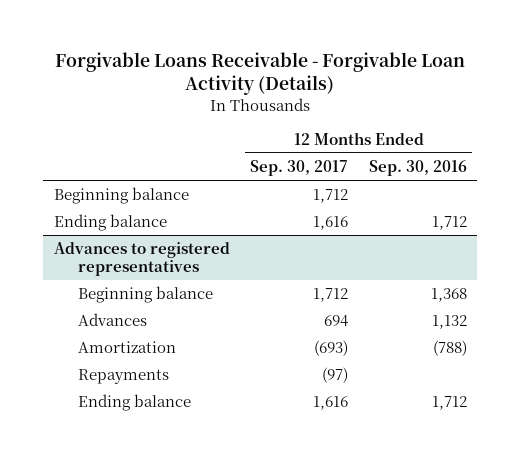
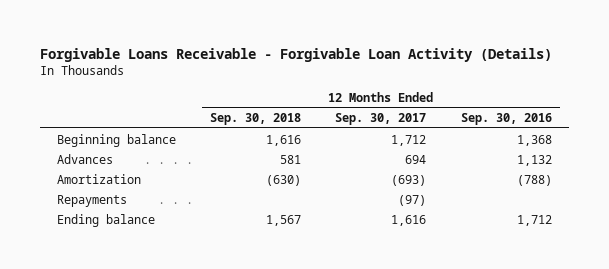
none -> [210,113,302,126] Sep. 30, 2018
[53,187,189,205] Beginning balance -> none
[53,214,167,232] Ending balance -> none
[53,242,230,276] Advances to registered representatives -> none

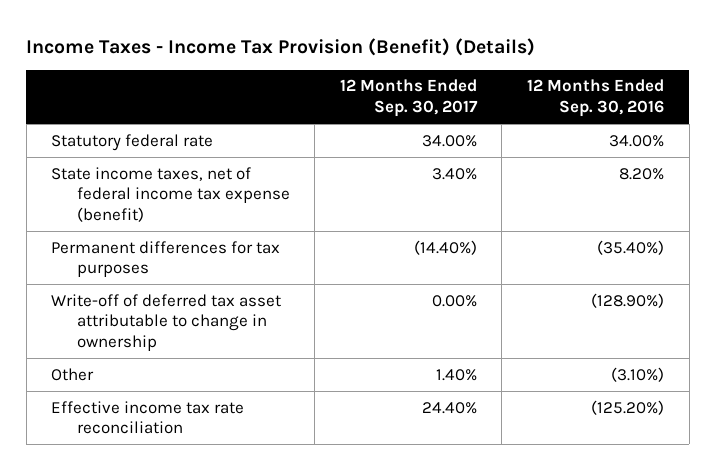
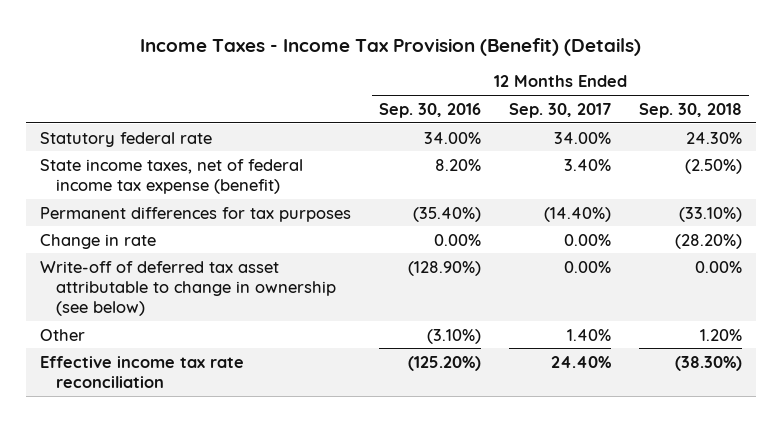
none -> [639,102,743,118] Sep. 30, 2018
none -> [40,233,157,249] Change in rate
[51,293,282,352] Write-off of deferred tax asset attributable to change in ownership -> [40,260,336,316] Write-off of deferred tax asset attributable to change in ownership (see below)

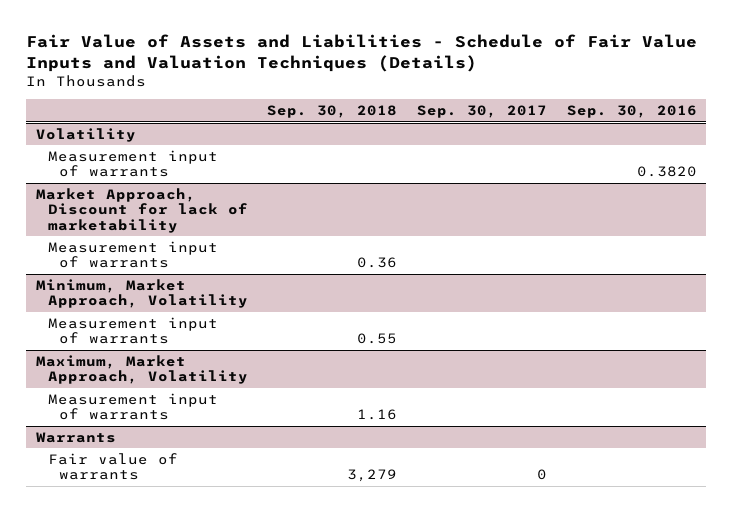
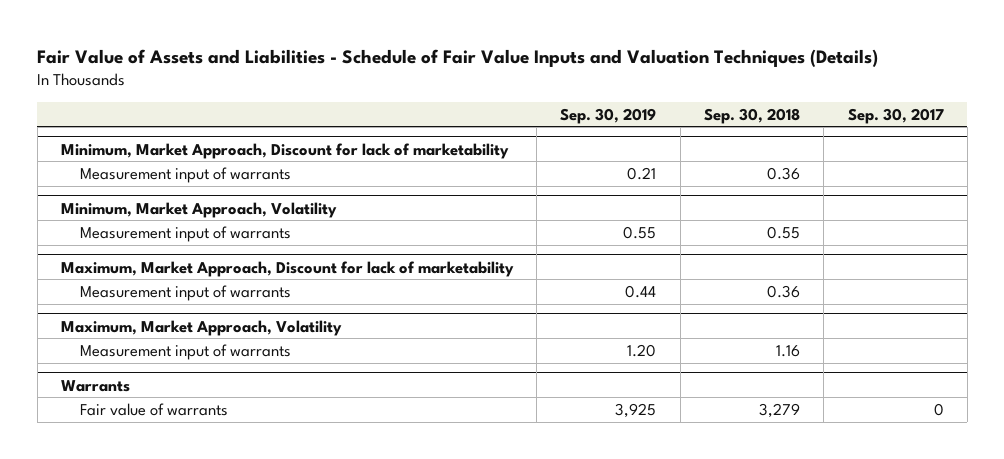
[566,105,697,119] Sep. 30, 2016 -> none
none -> [560,107,657,124] Sep. 30, 2019
[36,127,137,142] Volatility -> none
[47,149,218,178] Measurement input of warrants -> none
[36,187,248,233] Market Approach, Discount for lack of marketability -> [60,142,509,159] Minimum, Market Approach, Discount for lack of marketability
none -> [60,260,514,277] Maximum, Market Approach, Discount for lack of marketability
none -> [79,284,291,301] Measurement input of warrants

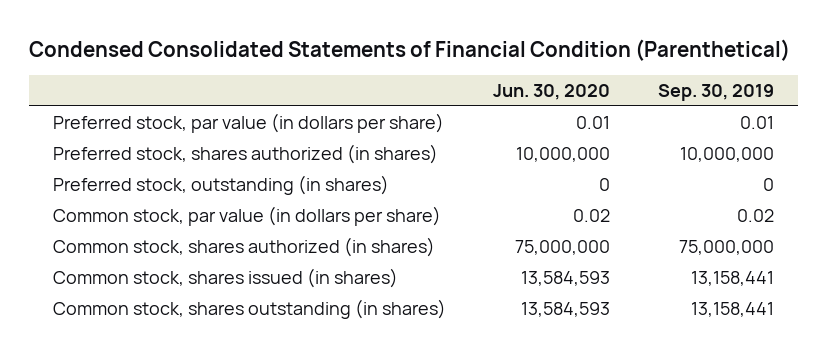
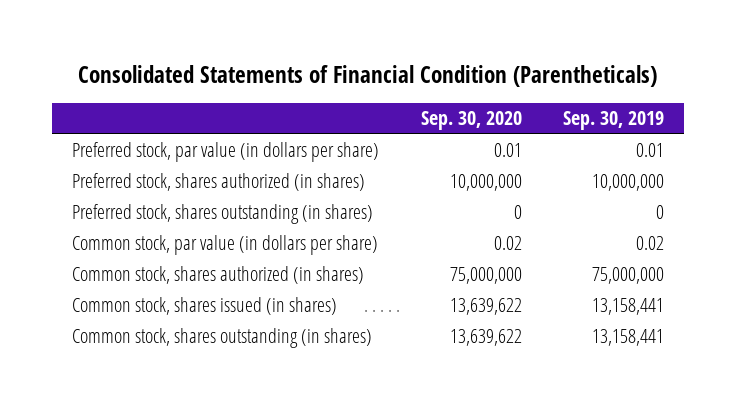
[29,38,791,61] Condensed Consolidated Statements of Financial Condition (Parenthetical) -> [78,65,658,88] Consolidated Statements of Financial Condition (Parentheticals)
[493,83,611,100] Jun. 30, 2020 -> none
none -> [420,111,522,131] Sep. 30, 2020
[52,175,389,196] Preferred stock, outstanding (in shares) -> [72,204,374,225] Preferred stock, shares outstanding (in shares)

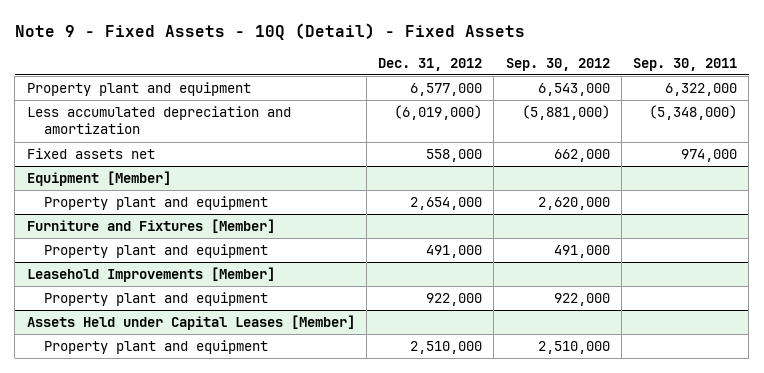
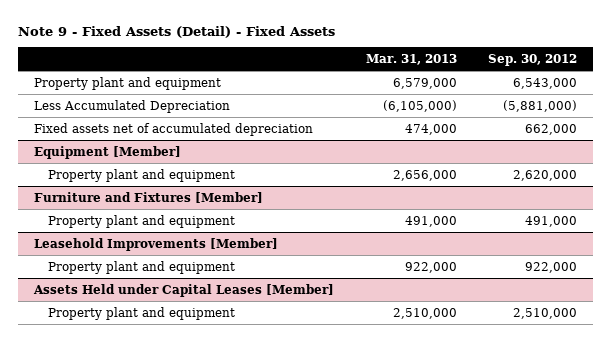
[14,22,525,40] Note 9 - Fixed Assets - 10Q (Detail) - Fixed Assets -> [18,25,336,38] Note 9 - Fixed Assets (Detail) - Fixed Assets
[378,57,483,71] Dec. 31, 2012 -> none
[633,57,738,71] Sep. 30, 2011 -> none
none -> [365,53,457,65] Mar. 31, 2013
[26,106,291,135] Less accumulated depreciation and amortization -> [33,99,230,113] Less Accumulated Depreciation
[26,148,155,160] Fixed assets net -> [33,122,313,136] Fixed assets net of accumulated depreciation

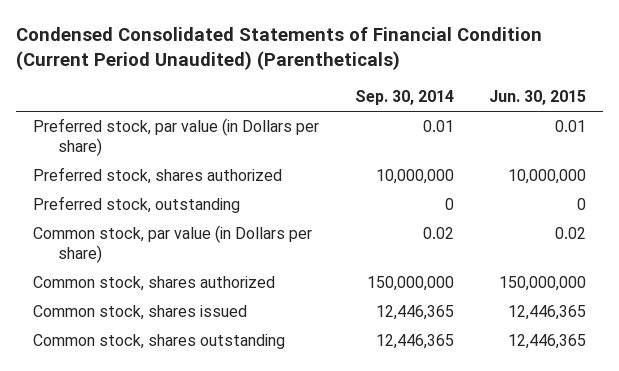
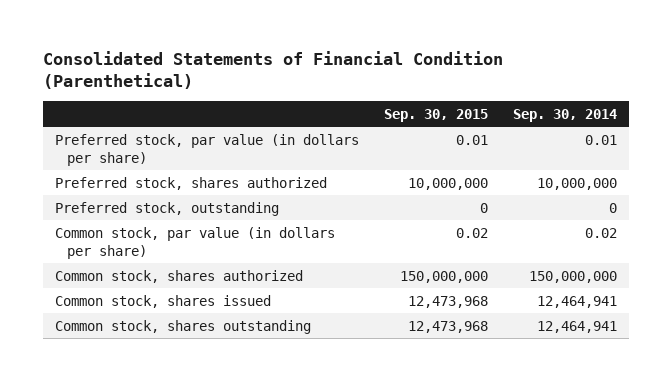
[15,26,542,70] Condensed Consolidated Statements of Financial Condition (Current Period Unaudited) (Parentheticals) -> [42,50,503,89] Consolidated Statements of Financial Condition (Parenthetical)
[488,90,586,106] Jun. 30, 2015 -> none
none -> [383,108,488,122] Sep. 30, 2015
[33,118,320,157] Preferred stock, par value (in Dollars per share) -> [55,133,360,166] Preferred stock, par value (in dollars per share)
[33,225,313,264] Common stock, par value (in Dollars per share) -> [55,226,336,259] Common stock, par value (in dollars per share)
[375,305,454,321] 12,446,365 -> [536,295,617,308] 12,464,941
[375,334,454,350] 12,446,365 -> [536,320,617,333] 12,464,941

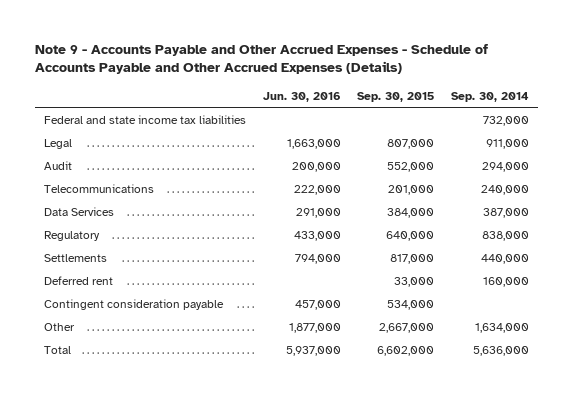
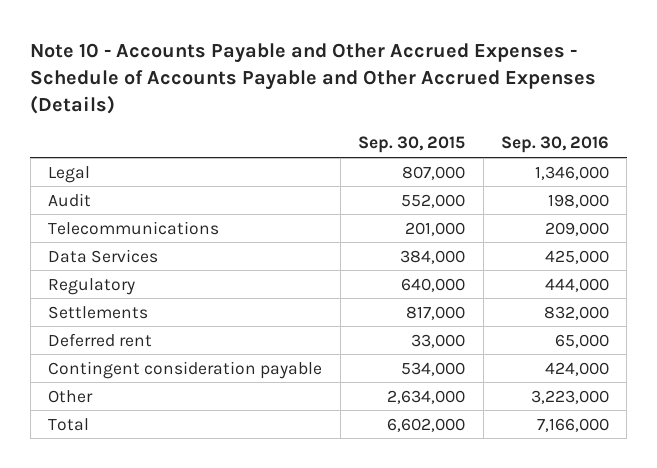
[35,43,489,75] Note 9 - Accounts Payable and Other Accrued Expenses - Schedule of Accounts Payable and Other Accrued Expenses (Details) -> [30,43,597,115] Note 10 - Accounts Payable and Other Accrued Expenses - Schedule of Accounts Payable and Other Accrued Expenses (Details)
[262,91,341,102] Jun. 30, 2016 -> none
[451,91,530,102] Sep. 30, 2014 -> none
none -> [500,136,609,154] Sep. 30, 2016
[43,114,246,124] Federal and state income tax liabilities -> none
[379,322,435,333] 2,667,000 -> [387,389,466,404] 2,634,000

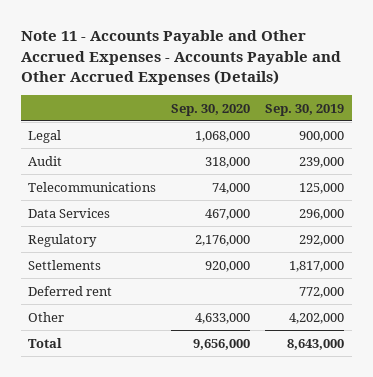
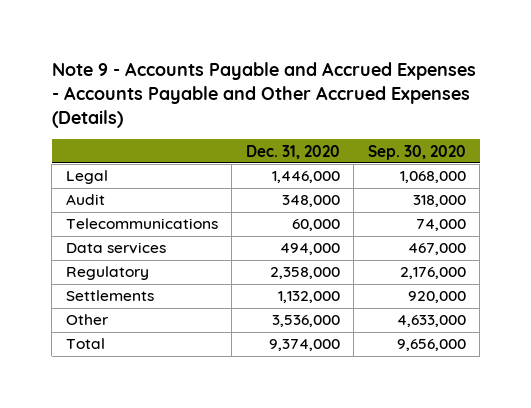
[20,30,341,86] Note 11 - Accounts Payable and Other Accrued Expenses - Accounts Payable and Other Accrued Expenses (Details) -> [51,61,476,128] Note 9 - Accounts Payable and Accrued Expenses - Accounts Payable and Other Accrued Expenses (Details)
[265,103,345,116] Sep. 30, 2019 -> none
none -> [245,144,340,159] Dec. 31, 2020
[28,207,111,218] Data Services -> [65,242,166,255] Data services
[28,285,113,296] Deferred rent -> none

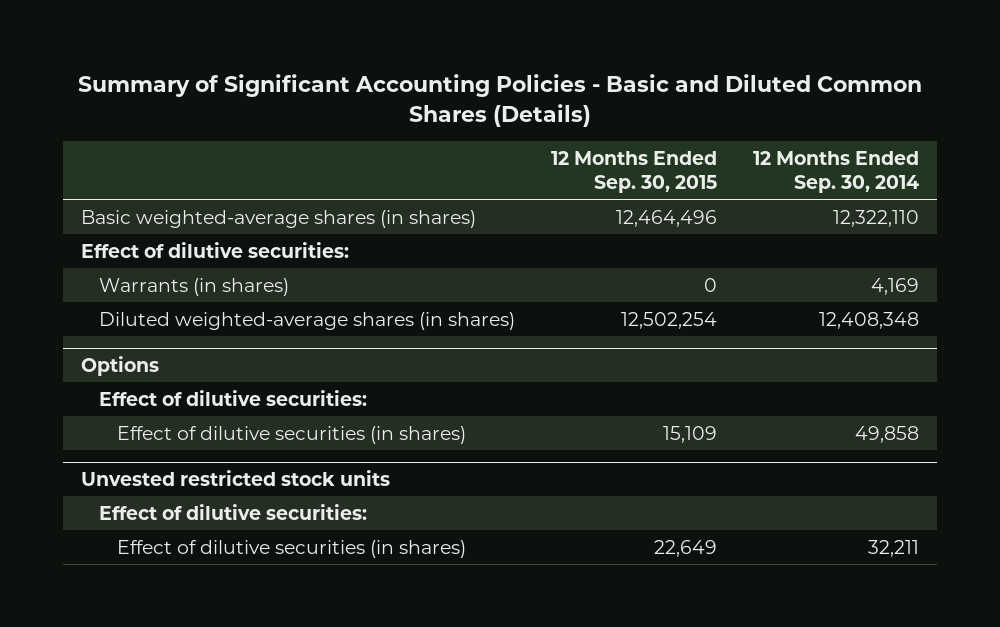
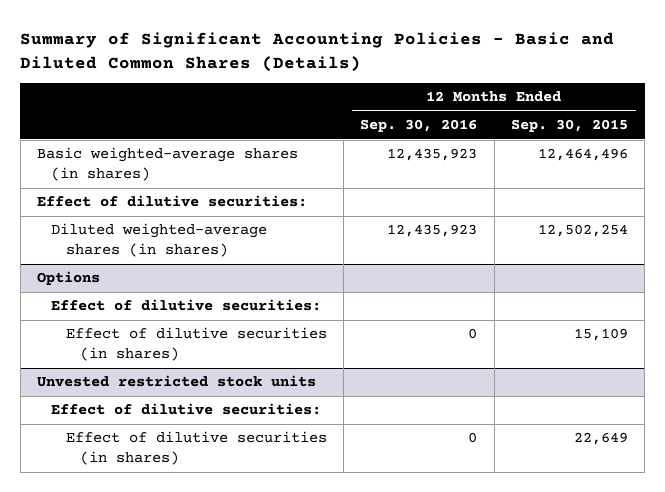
[753,150,920,193] 12 Months Ended Sep. 30, 2014 -> none
none -> [360,119,478,133] Sep. 30, 2016
[98,277,289,296] Warrants (in shares) -> none

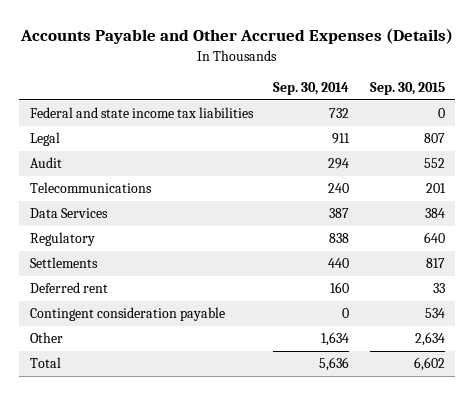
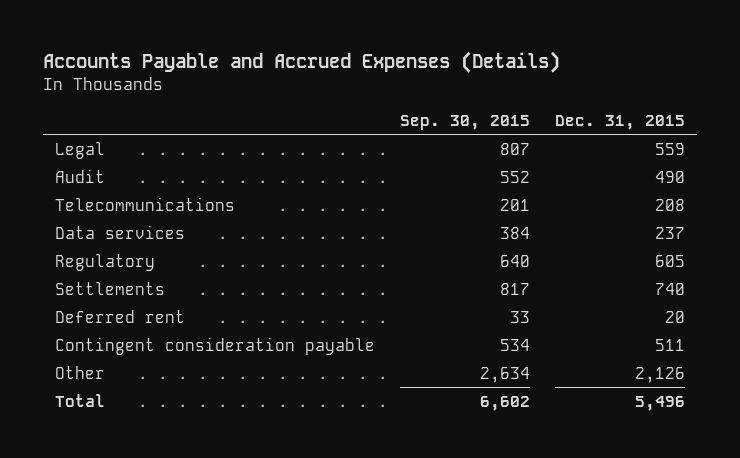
[20,28,454,45] Accounts Payable and Other Accrued Expenses (Details) -> [43,51,561,74] Accounts Payable and Accrued Expenses (Details)
[273,82,350,96] Sep. 30, 2014 -> none
none -> [554,114,685,130] Dec. 31, 2015
[29,107,254,119] Federal and state income tax liabilities -> none
[29,208,108,219] Data Services -> [55,224,186,239] Data services

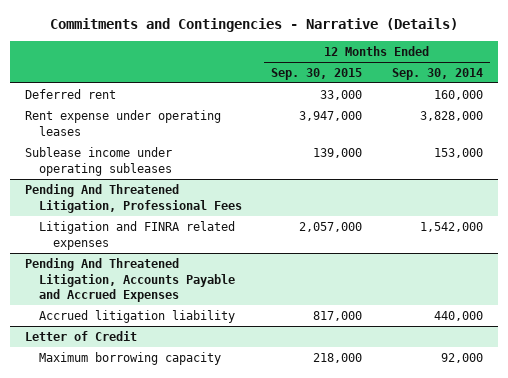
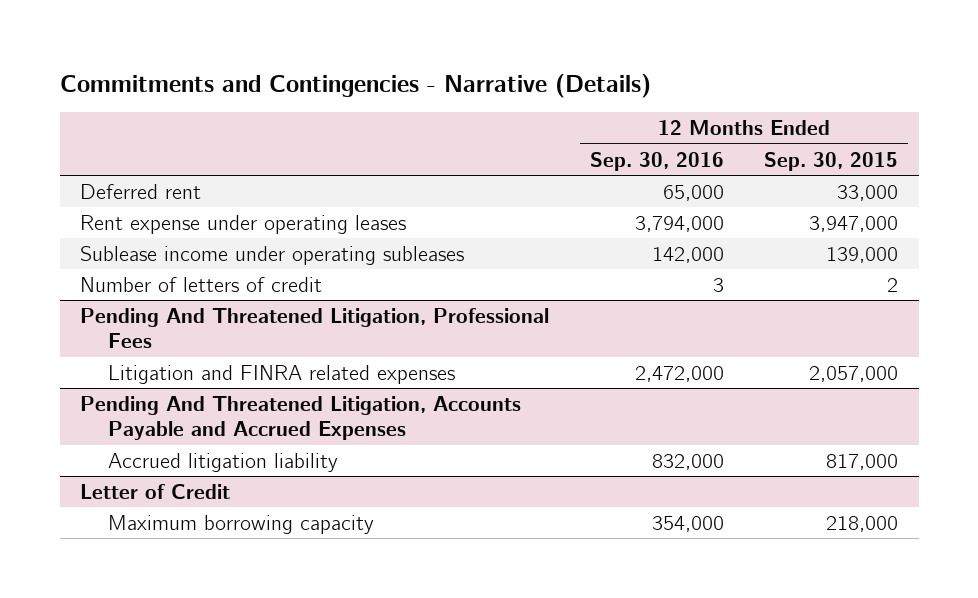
[391,67,483,80] Sep. 30, 2014 -> none
none -> [589,151,724,171] Sep. 30, 2016
none -> [80,276,323,292] Number of letters of credit

